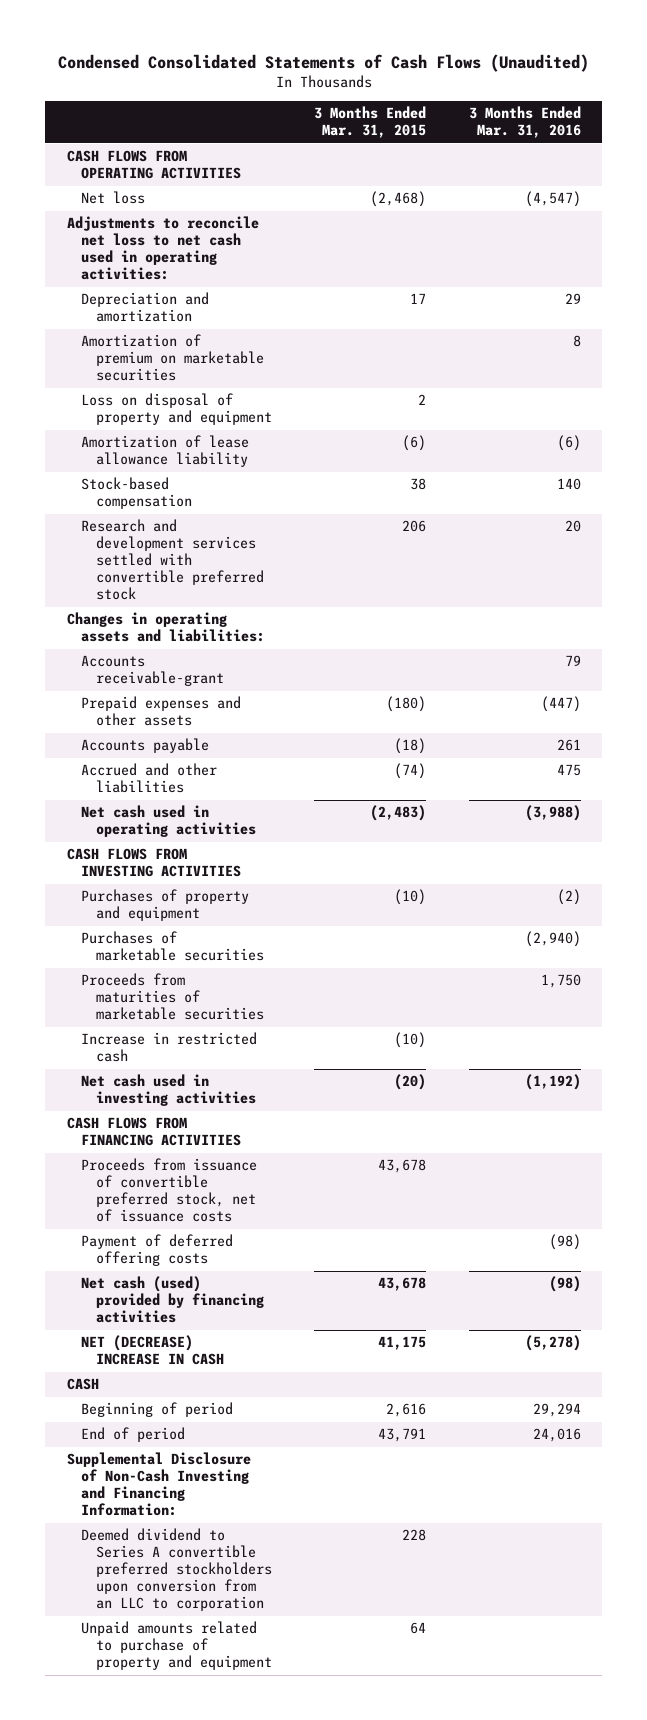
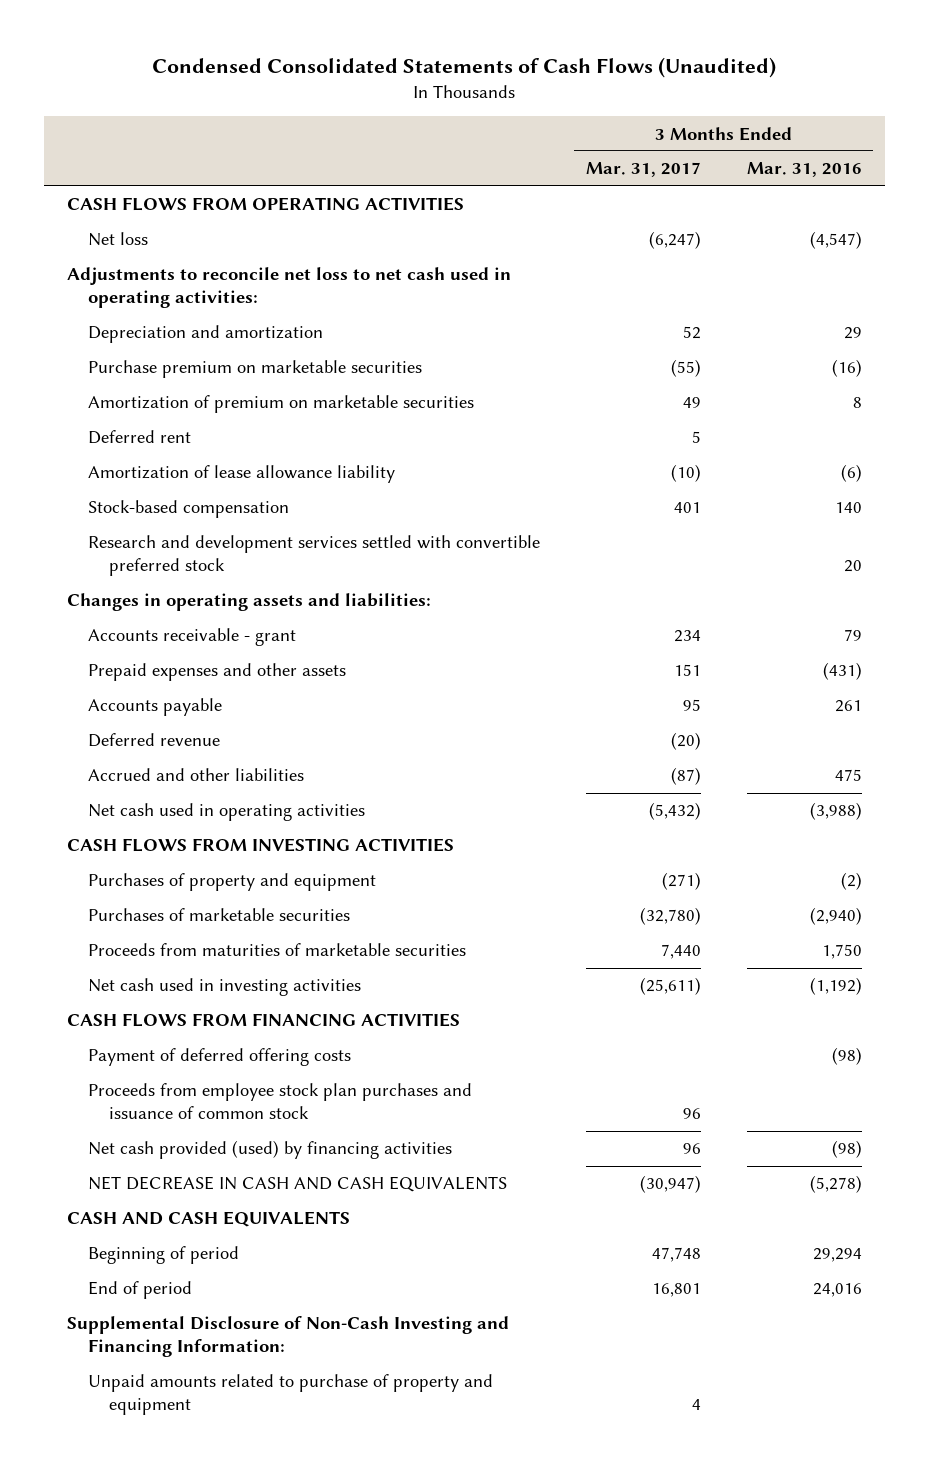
[314,106,427,139] 3 Months Ended Mar. 31, 2015 -> none
none -> [585,162,701,178] Mar. 31, 2017
none -> [88,360,423,379] Purchase premium on marketable securities
[81,393,272,426] Loss on disposal of property and equipment -> none
none -> [88,430,192,445] Deferred rent
[81,655,224,687] Accounts receivable-grant -> [88,628,297,647] Accounts receivable - grant
[540,696,581,713] (447) -> [822,662,862,681] (431)
none -> [88,733,221,748] Deferred revenue
[81,1032,258,1063] Increase in restricted cash -> none
[81,1158,258,1223] Proceeds from issuance of convertible preferred stock, net of issuance costs -> none
none -> [88,1083,473,1120] Proceeds from employee stock plan purchases and issuance of common stock
[81,1276,264,1324] Net cash (used) provided by financing activities -> [88,1140,453,1160] Net cash provided (used) by financing activities
[81,1335,224,1366] NET (DECREASE) INCREASE IN CASH -> [88,1176,508,1193] NET DECREASE IN CASH AND CASH EQUIVALENTS
[66,1378,99,1391] CASH -> [66,1211,350,1228] CASH AND CASH EQUIVALENTS
[81,1528,272,1612] Deemed dividend to Series A convertible preferred stockholders upon conversion from an LLC to corporation -> none

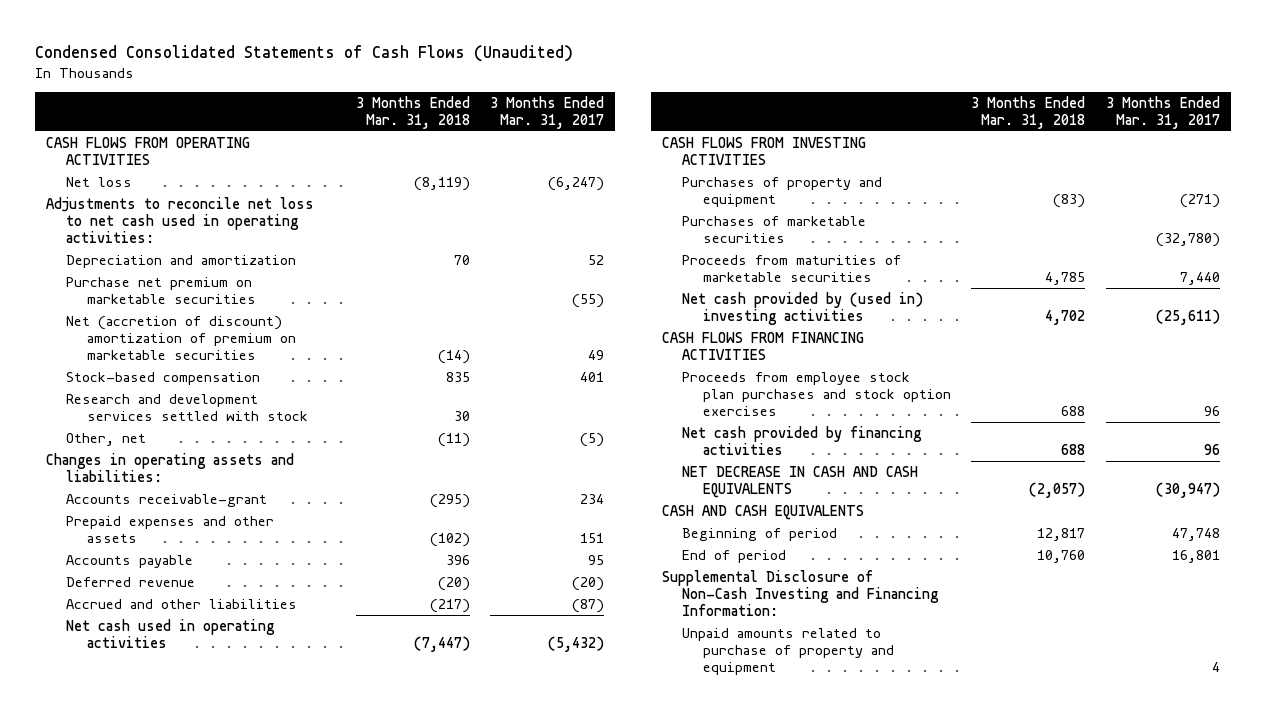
[746,162,862,178] Mar. 31, 2016 -> none
none -> [355,96,470,129] 3 Months Ended Mar. 31, 2018
[88,430,192,445] Deferred rent -> none
[88,465,396,484] Amortization of lease allowance liability -> none
[88,360,423,379] Purchase premium on marketable securities -> [66,276,256,304] Purchase net premium on marketable securities
[88,395,475,414] Amortization of premium on marketable securities -> [66,315,296,360] Net (accretion of discount) amortization of premium on marketable securities
[88,535,541,577] Research and development services settled with convertible preferred stock -> [66,393,308,421] Research and development services settled with stock
none -> [66,432,147,446] Other, net
[88,628,297,647] Accounts receivable - grant -> [66,493,268,507] Accounts receivable-grant
[88,978,362,997] Net cash used in investing activities -> [682,291,924,325] Net cash provided by (used in) investing activities
[88,1048,352,1067] Payment of deferred offering costs -> none
[88,1083,473,1120] Proceeds from employee stock plan purchases and issuance of common stock -> [682,371,951,416] Proceeds from employee stock plan purchases and stock option exercises
[88,1140,453,1160] Net cash provided (used) by financing activities -> [682,425,923,455] Net cash provided by financing activities

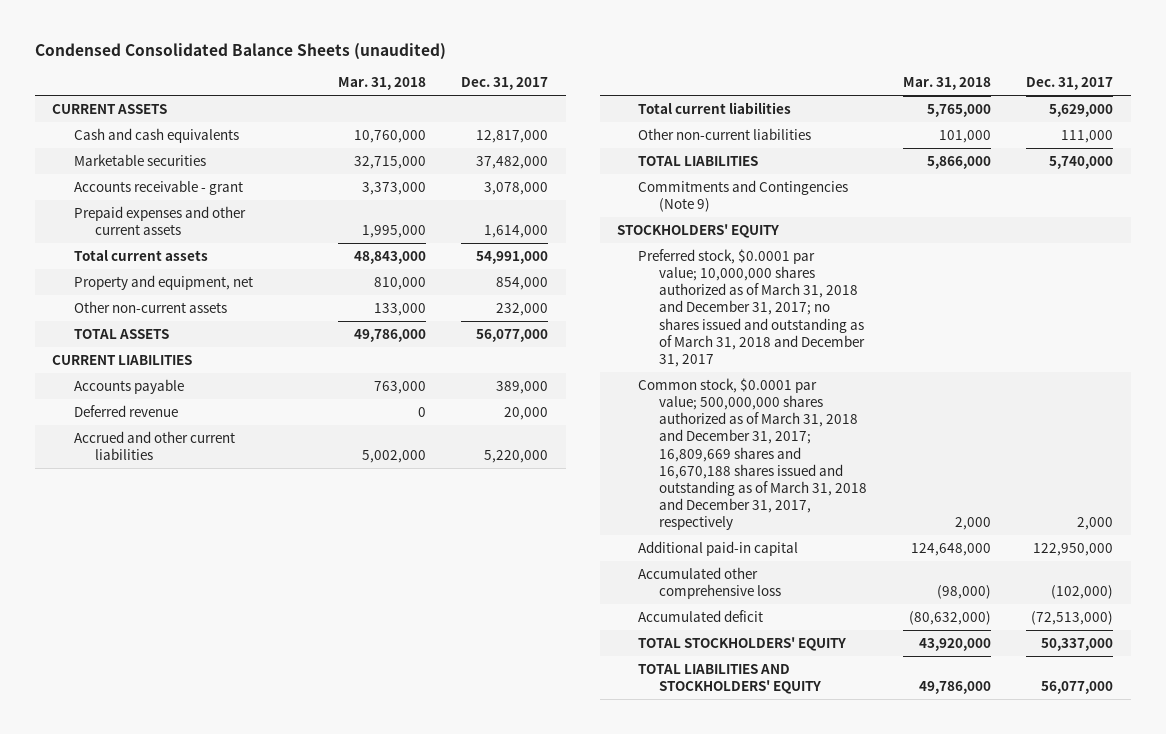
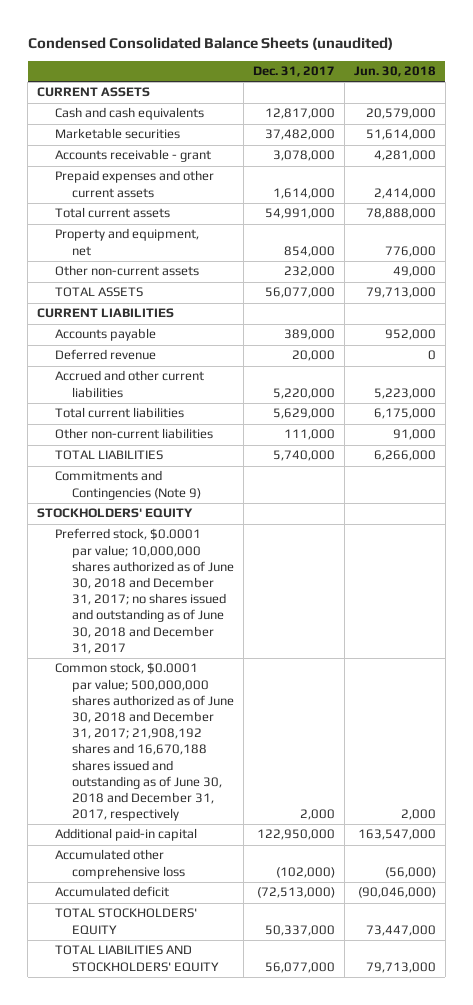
[337,77,426,91] Mar. 31, 2018 -> none
none -> [353,66,436,78] Jun. 30, 2018
[638,248,866,367] Preferred stock, $0.0001 par value; 10,000,000 shares authorized as of March 31, 2018 and December 31, 2017; no shares issued and outstanding as of March 31, 2018 and December 31, 2017 -> [54,528,234,654] Preferred stock, $0.0001 par value; 10,000,000 shares authorized as of June 30, 2018 and December 31, 2017; no shares issued and outstanding as of June 30, 2018 and December 31, 2017
[638,377,868,531] Common stock, $0.0001 par value; 500,000,000 shares authorized as of March 31, 2018 and December 31, 2017; 16,809,669 shares and 16,670,188 shares issued and outstanding as of March 31, 2018 and December 31, 2017, respectively -> [54,662,234,822] Common stock, $0.0001 par value; 500,000,000 shares authorized as of June 30, 2018 and December 31, 2017; 21,908,192 shares and 16,670,188 shares issued and outstanding as of June 30, 2018 and December 31, 2017, respectively

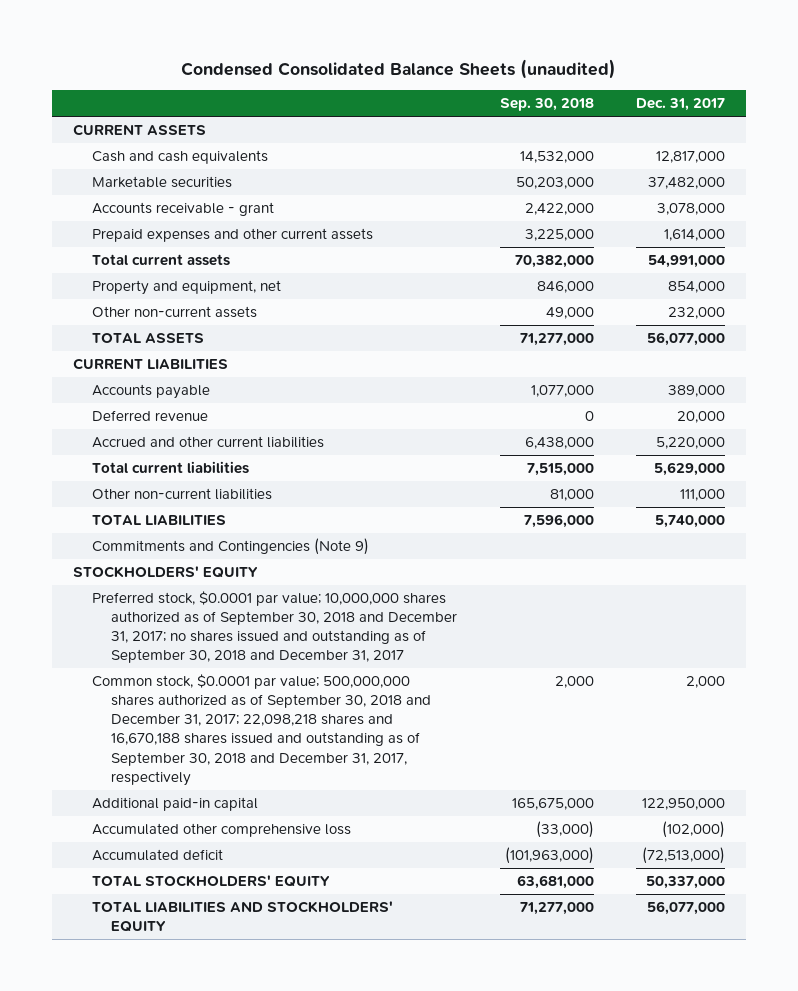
[353,66,436,78] Jun. 30, 2018 -> none
none -> [499,98,594,112] Sep. 30, 2018
[54,528,234,654] Preferred stock, $0.0001 par value; 10,000,000 shares authorized as of June 30, 2018 and December 31, 2017; no shares issued and outstanding as of June 30, 2018 and December 31, 2017 -> [92,590,458,664] Preferred stock, $0.0001 par value; 10,000,000 shares authorized as of September 30, 2018 and December 31, 2017; no shares issued and outstanding as of September 30, 2018 and December 31, 2017
[54,662,234,822] Common stock, $0.0001 par value; 500,000,000 shares authorized as of June 30, 2018 and December 31, 2017; 21,908,192 shares and 16,670,188 shares issued and outstanding as of June 30, 2018 and December 31, 2017, respectively -> [92,673,432,786] Common stock, $0.0001 par value; 500,000,000 shares authorized as of September 30, 2018 and December 31, 2017; 22,098,218 shares and 16,670,188 shares issued and outstanding as of September 30, 2018 and December 31, 2017, respectively

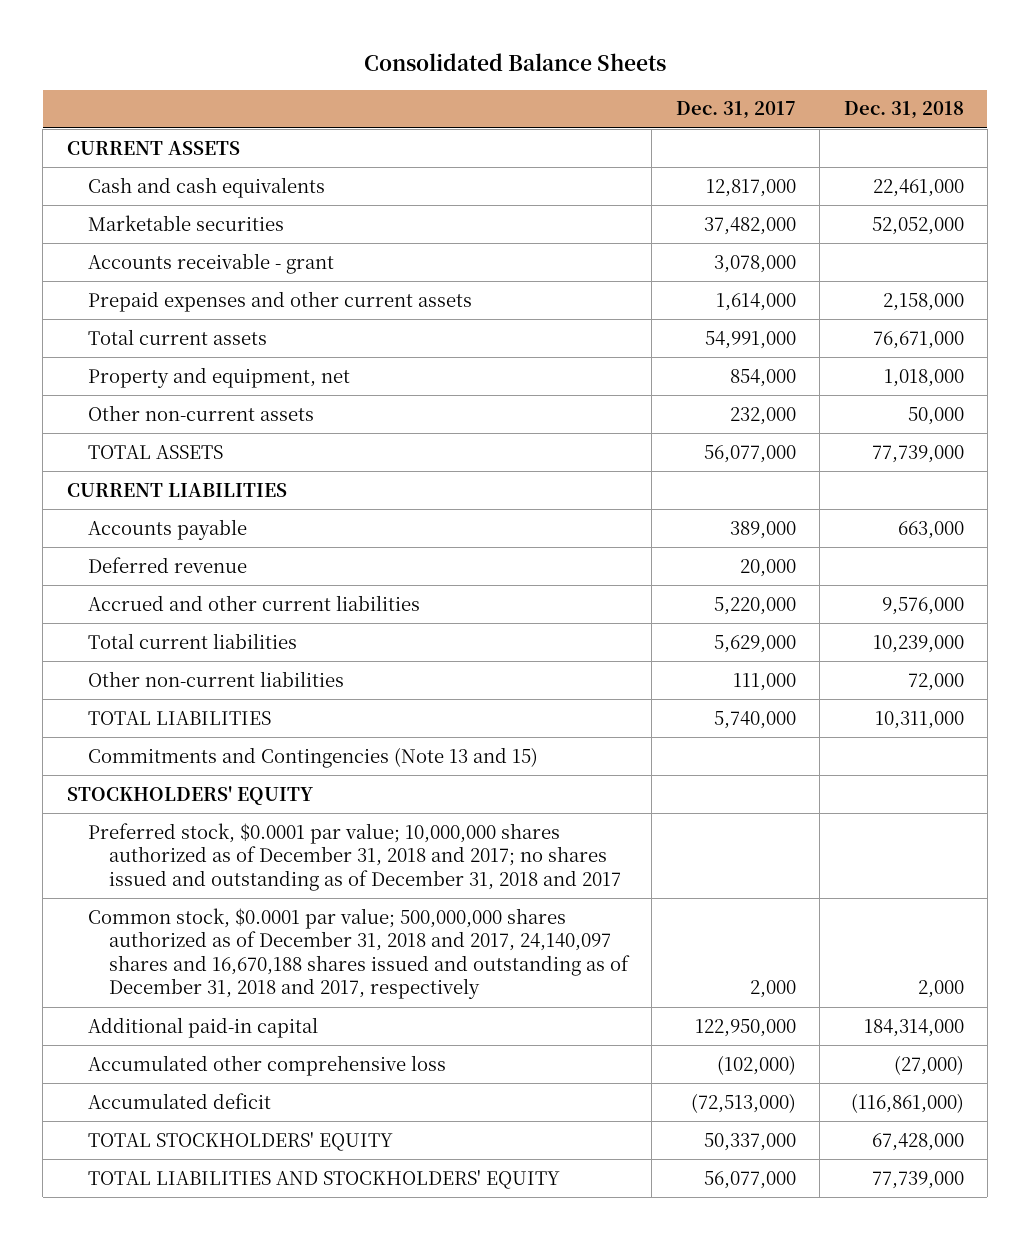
[180,59,616,80] Condensed Consolidated Balance Sheets (unaudited) -> [364,53,667,72] Consolidated Balance Sheets
[499,98,594,112] Sep. 30, 2018 -> none
none -> [843,101,964,120] Dec. 31, 2018
[92,537,370,555] Commitments and Contingencies (Note 9) -> [87,746,538,768] Commitments and Contingencies (Note 13 and 15)
[92,590,458,664] Preferred stock, $0.0001 par value; 10,000,000 shares authorized as of September 30, 2018 and December 31, 2017; no shares issued and outstanding as of September 30, 2018 and December 31, 2017 -> [87,822,622,891] Preferred stock, $0.0001 par value; 10,000,000 shares authorized as of December 31, 2018 and 2017; no shares issued and outstanding as of December 31, 2018 and 2017
[92,673,432,786] Common stock, $0.0001 par value; 500,000,000 shares authorized as of September 30, 2018 and December 31, 2017; 22,098,218 shares and 16,670,188 shares issued and outstanding as of September 30, 2018 and December 31, 2017, respectively -> [87,907,631,1000] Common stock, $0.0001 par value; 500,000,000 shares authorized as of December 31, 2018 and 2017, 24,140,097 shares and 16,670,188 shares issued and outstanding as of December 31, 2018 and 2017, respectively

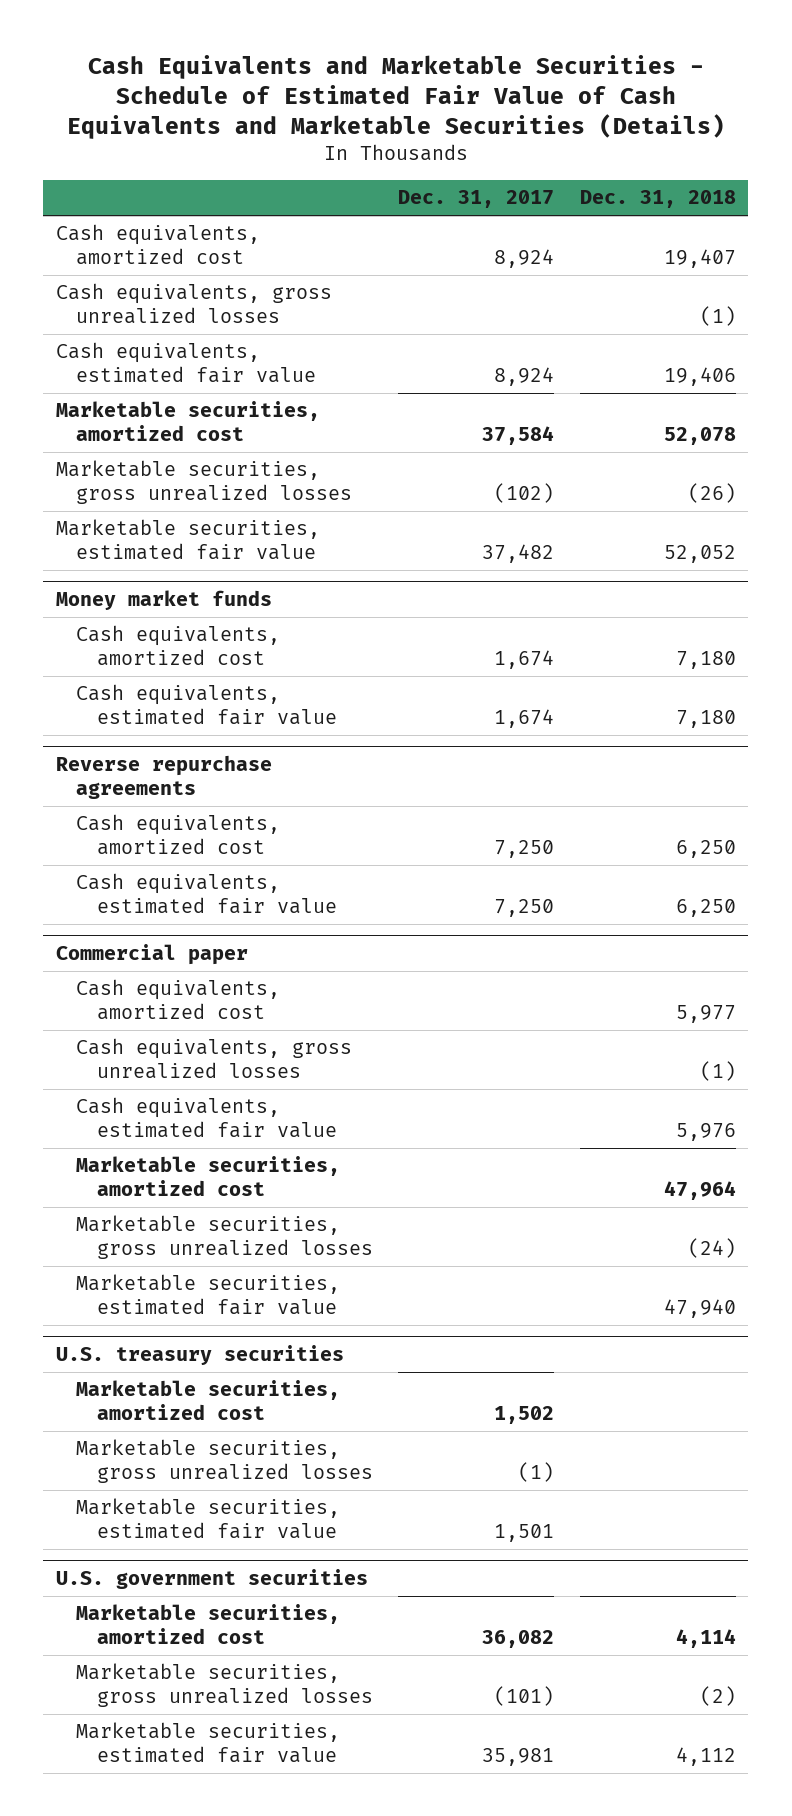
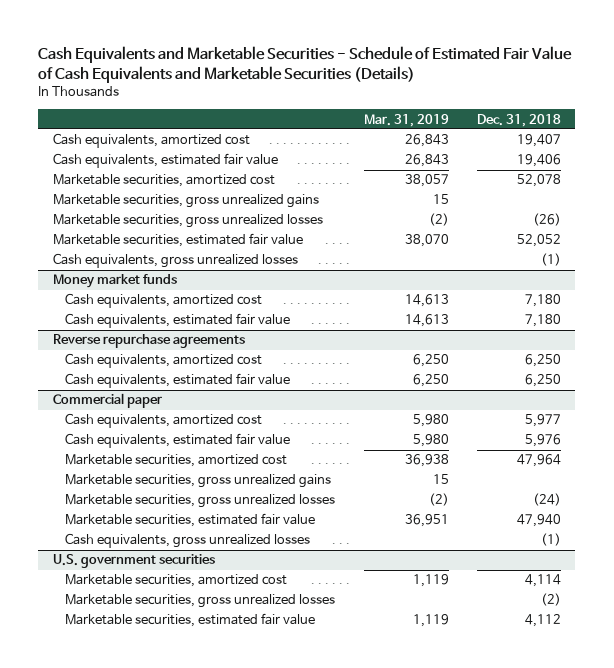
[398,190,555,209] Dec. 31, 2017 -> none
none -> [363,113,449,127] Mar. 31, 2019
none -> [52,194,319,209] Marketable securities, gross unrealized gains
[56,283,333,325] Cash equivalents, gross unrealized losses -> [52,253,298,269] Cash equivalents, gross unrealized losses
none -> [65,474,332,489] Marketable securities, gross unrealized gains
[56,1345,345,1366] U.S. treasury securities -> none
[76,1380,341,1421] Marketable securities, amortized cost -> none
[76,1439,373,1484] Marketable securities, gross unrealized losses -> none
[76,1498,341,1540] Marketable securities, estimated fair value -> none
[76,1038,353,1080] Cash equivalents, gross unrealized losses -> [65,533,311,549] Cash equivalents, gross unrealized losses

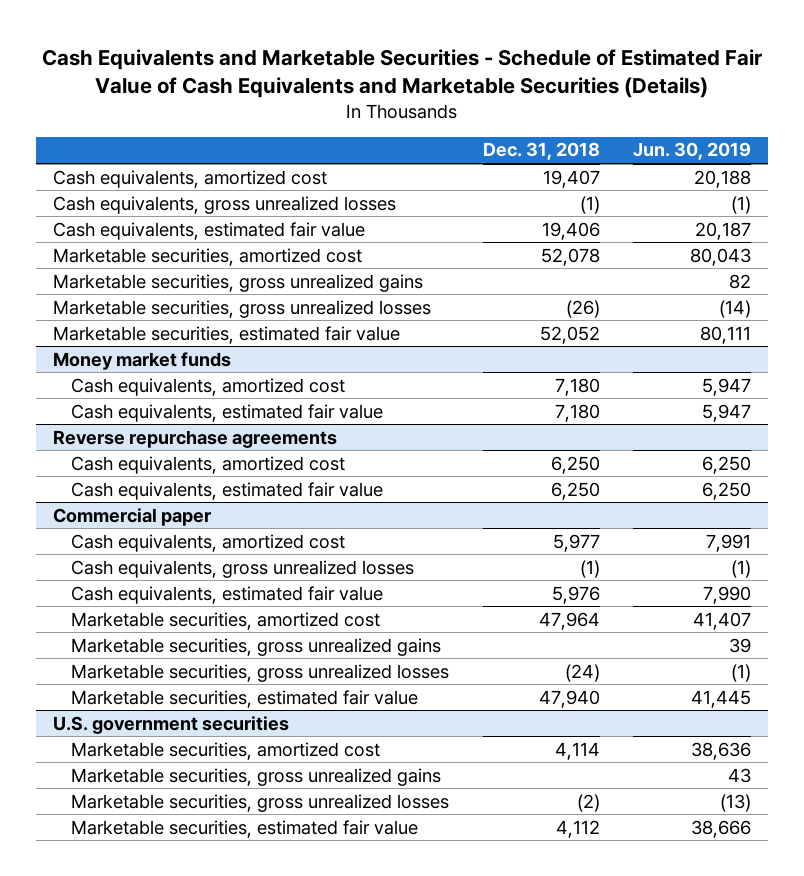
[363,113,449,127] Mar. 31, 2019 -> none
none -> [632,142,751,161] Jun. 30, 2019
[52,253,298,269] Cash equivalents, gross unrealized losses -> [52,195,396,214] Cash equivalents, gross unrealized losses
[65,533,311,549] Cash equivalents, gross unrealized losses -> [71,559,415,578] Cash equivalents, gross unrealized losses
none -> [71,767,442,786] Marketable securities, gross unrealized gains

